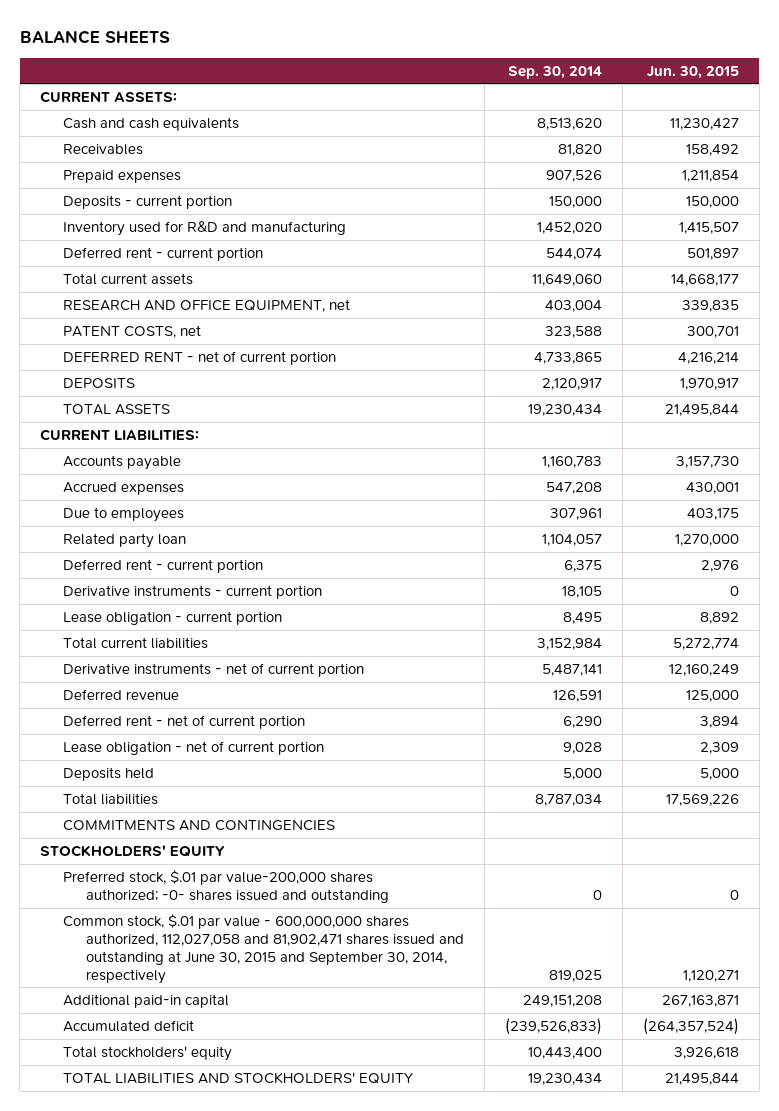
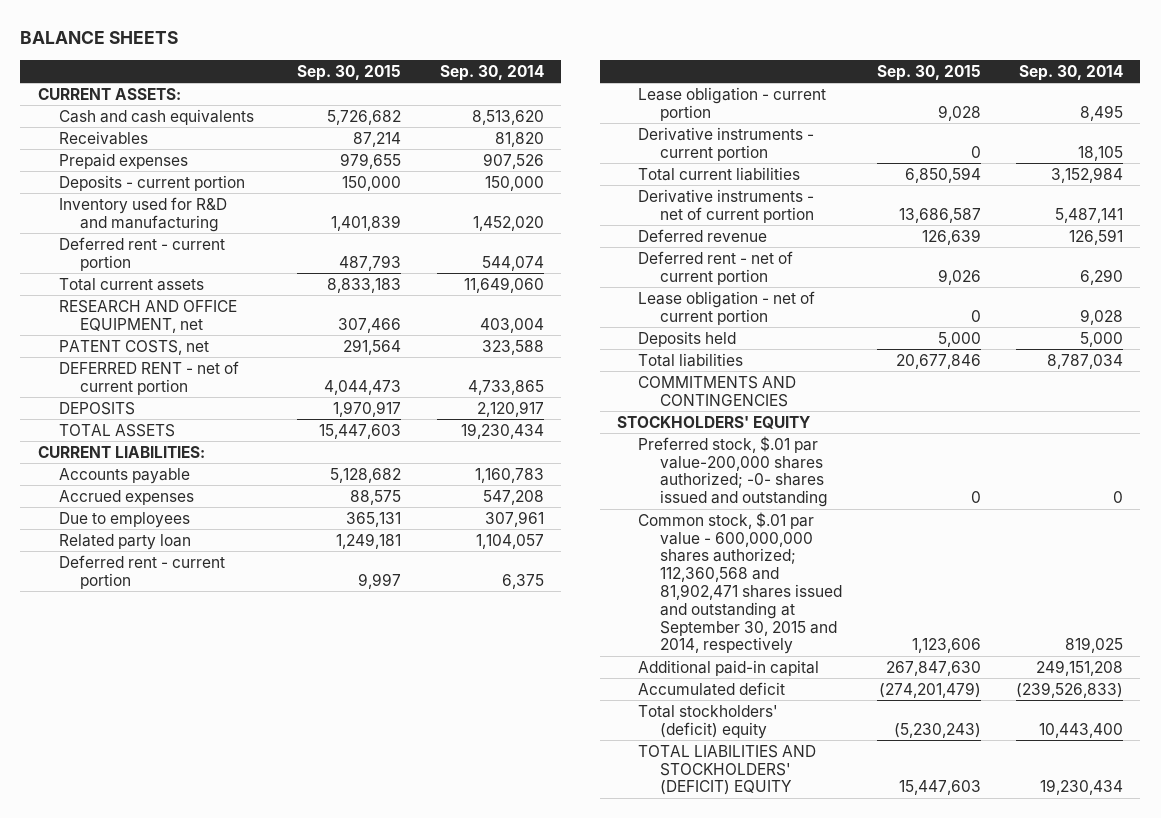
[647,65,740,79] Jun. 30, 2015 -> none
none -> [297,64,402,81] Sep. 30, 2015
[63,584,323,599] Derivative instruments - current portion -> [638,126,815,161] Derivative instruments - current portion
[63,913,465,984] Common stock, $.01 par value - 600,000,000 shares authorized, 112,027,058 and 81,902,471 shares issued and outstanding at June 30, 2015 and September 30, 2014, respectively -> [638,511,842,655] Common stock, $.01 par value - 600,000,000 shares authorized; 112,360,568 and 81,902,471 shares issued and outstanding at September 30, 2015 and 2014, respectively
[63,1045,233,1061] Total stockholders' equity -> [638,704,779,739] Total stockholders' (deficit) equity
[63,1071,414,1084] TOTAL LIABILITIES AND STOCKHOLDERS' EQUITY -> [638,744,817,796] TOTAL LIABILITIES AND STOCKHOLDERS' (DEFICIT) EQUITY

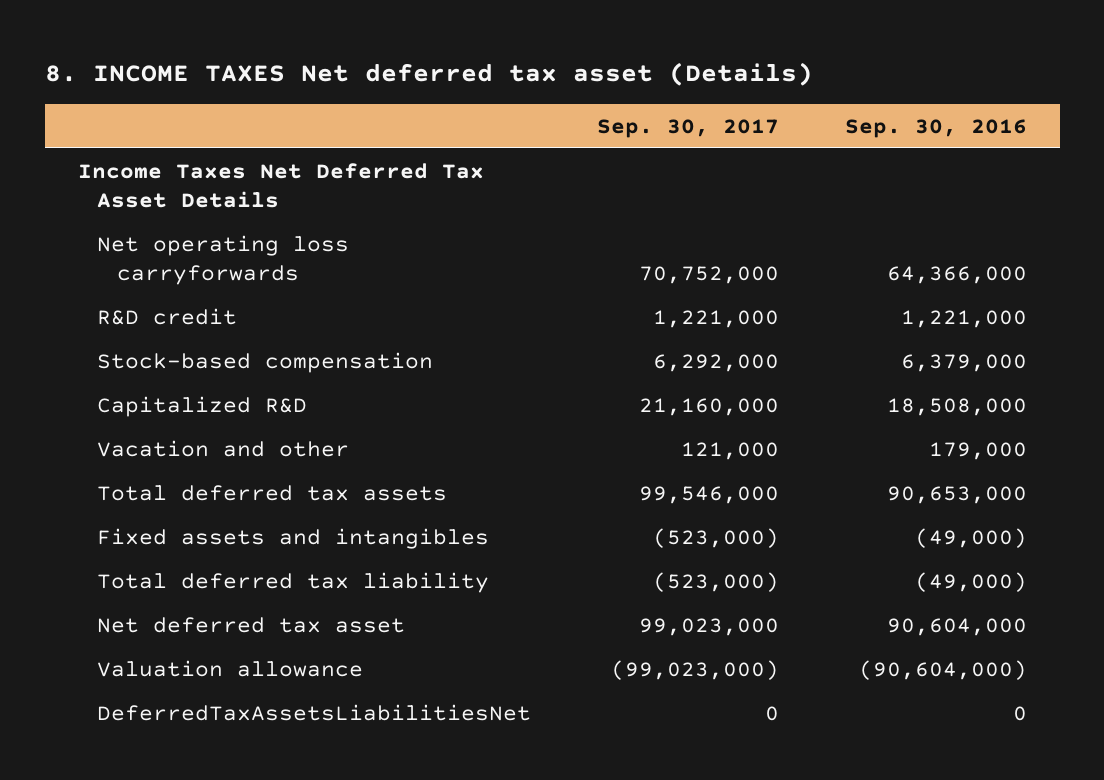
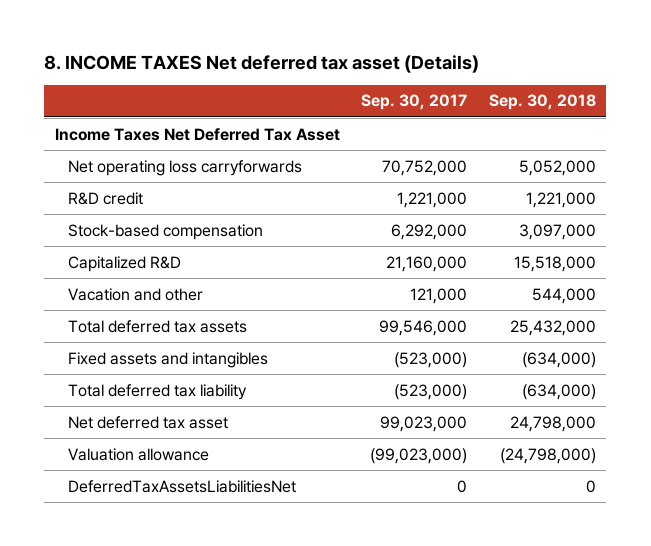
[844,118,1027,138] Sep. 30, 2016 -> none
none -> [488,94,596,111] Sep. 30, 2018
[77,162,484,209] Income Taxes Net Deferred Tax Asset Details -> [54,127,340,141] Income Taxes Net Deferred Tax Asset

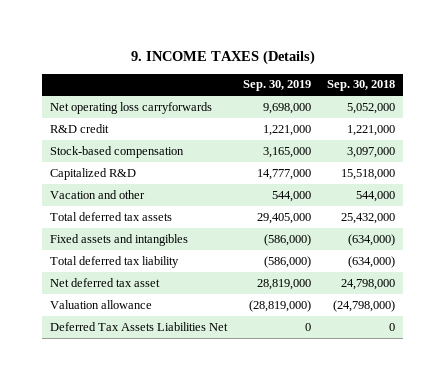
[44,54,480,73] 8. INCOME TAXES Net deferred tax asset (Details) -> [130,50,315,66] 9. INCOME TAXES (Details)
[361,94,468,111] Sep. 30, 2017 -> none
none -> [243,80,312,92] Sep. 30, 2019
[54,127,340,141] Income Taxes Net Deferred Tax Asset -> none
[67,479,296,493] DeferredTaxAssetsLiabilitiesNet -> [49,321,228,331] Deferred Tax Assets Liabilities Net

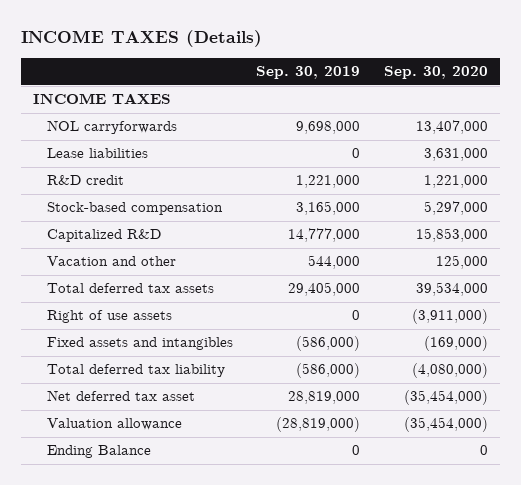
[130,50,315,66] 9. INCOME TAXES (Details) -> [21,30,263,48] INCOME TAXES (Details)
[327,80,396,92] Sep. 30, 2018 -> none
none -> [383,66,488,80] Sep. 30, 2020
none -> [33,93,172,105] INCOME TAXES
[49,101,212,114] Net operating loss carryforwards -> [46,120,177,135] NOL carryforwards
none -> [46,148,148,159] Lease liabilities
none -> [46,310,172,324] Right of use assets
[49,321,228,331] Deferred Tax Assets Liabilities Net -> [46,445,151,459] Ending Balance

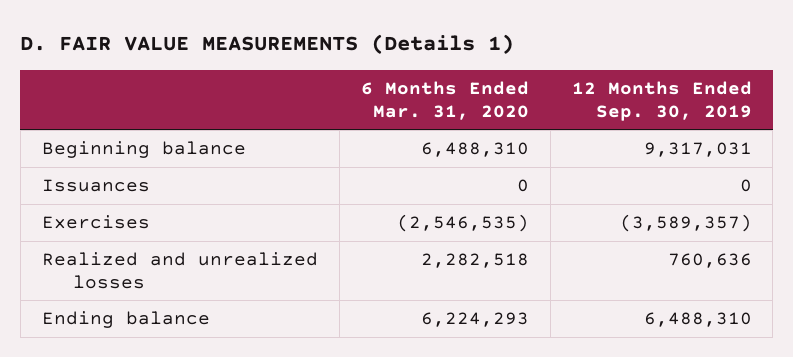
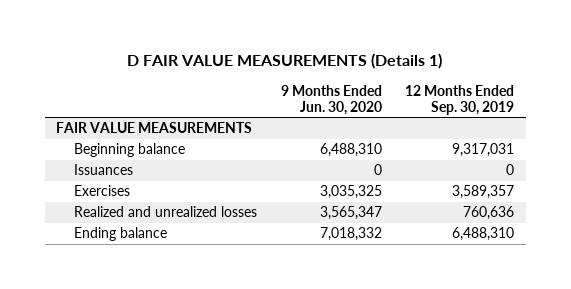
[20,34,515,55] D. FAIR VALUE MEASUREMENTS (Details 1) -> [127,53,443,70] D FAIR VALUE MEASUREMENTS (Details 1)
[360,80,529,120] 6 Months Ended Mar. 31, 2020 -> none
none -> [280,84,382,115] 9 Months Ended Jun. 30, 2020
none -> [56,122,253,134] FAIR VALUE MEASUREMENTS
[619,214,752,233] (3,589,357) -> [452,185,515,200] 3,589,357

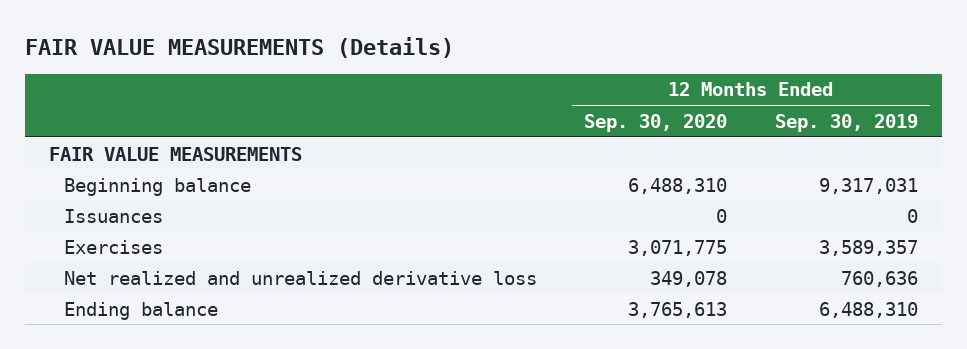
[127,53,443,70] D FAIR VALUE MEASUREMENTS (Details 1) -> [25,36,455,58] FAIR VALUE MEASUREMENTS (Details)
[280,84,382,115] 9 Months Ended Jun. 30, 2020 -> none
none -> [584,113,728,132] Sep. 30, 2020
[74,206,258,218] Realized and unrealized losses -> [63,270,537,285] Net realized and unrealized derivative loss

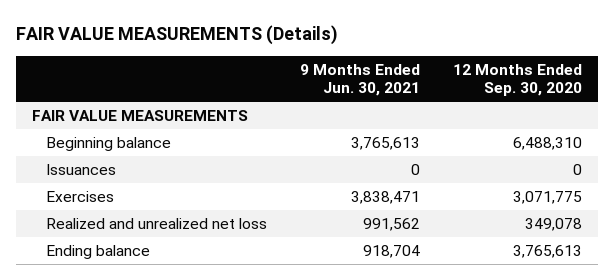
[774,113,918,132] Sep. 30, 2019 -> none
none -> [299,63,420,97] 9 Months Ended Jun. 30, 2021
[63,270,537,285] Net realized and unrealized derivative loss -> [45,217,267,229] Realized and unrealized net loss

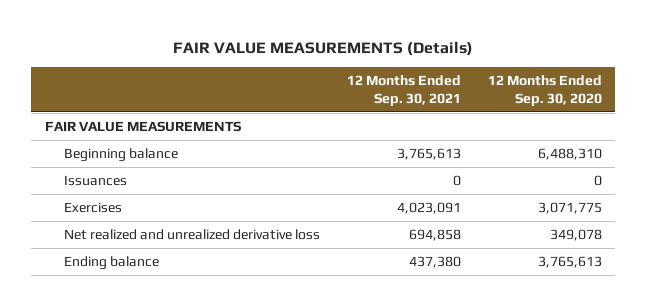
[299,63,420,97] 9 Months Ended Jun. 30, 2021 -> none
none -> [346,75,461,107] 12 Months Ended Sep. 30, 2021
[45,217,267,229] Realized and unrealized net loss -> [63,228,320,240] Net realized and unrealized derivative loss

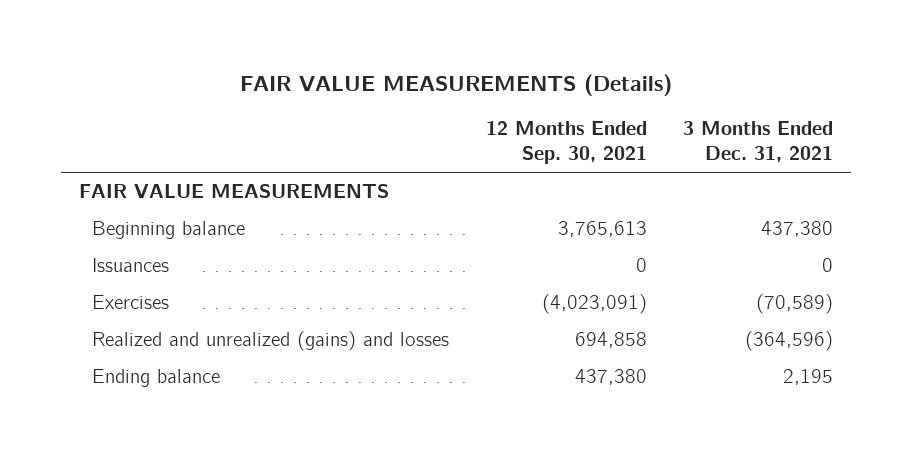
[487,75,602,107] 12 Months Ended Sep. 30, 2020 -> none
none -> [682,121,833,163] 3 Months Ended Dec. 31, 2021
[396,201,461,214] 4,023,091 -> [541,294,647,315] (4,023,091)
[63,228,320,240] Net realized and unrealized derivative loss -> [92,331,450,352] Realized and unrealized (gains) and losses

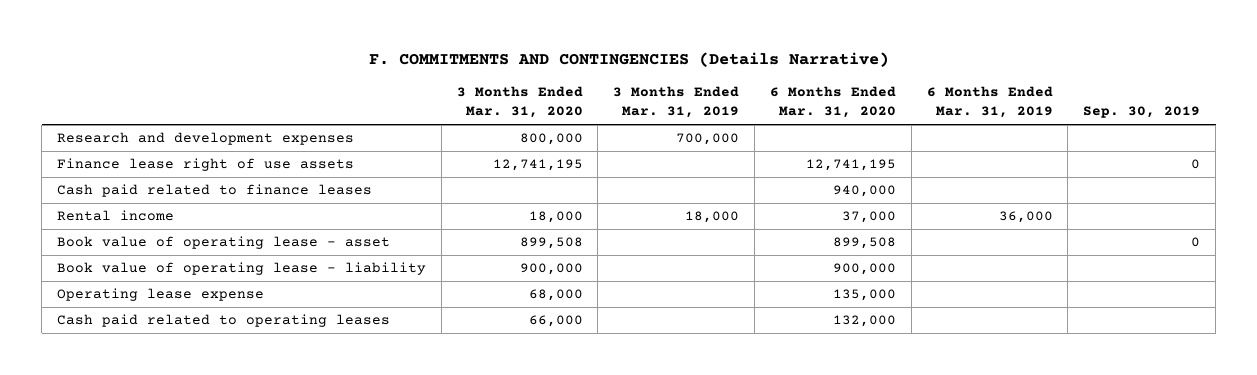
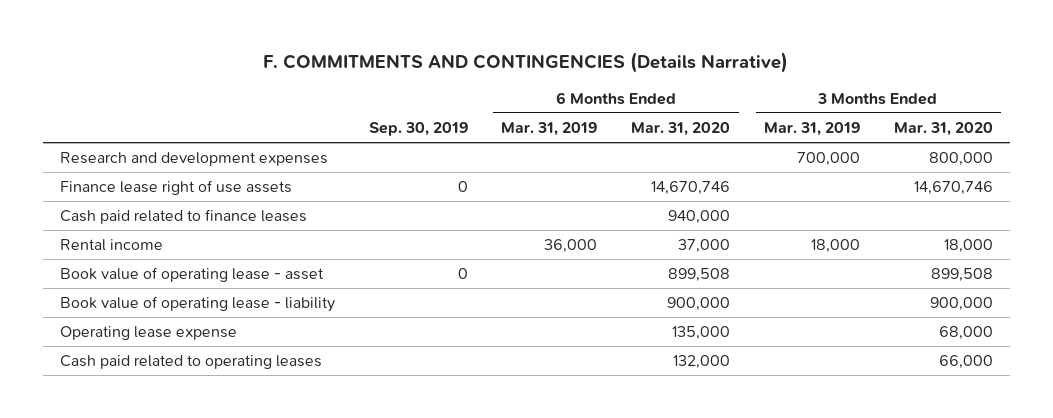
[492,159,583,172] 12,741,195 -> [913,181,993,196] 14,670,746
[805,159,896,172] 12,741,195 -> [651,181,731,196] 14,670,746

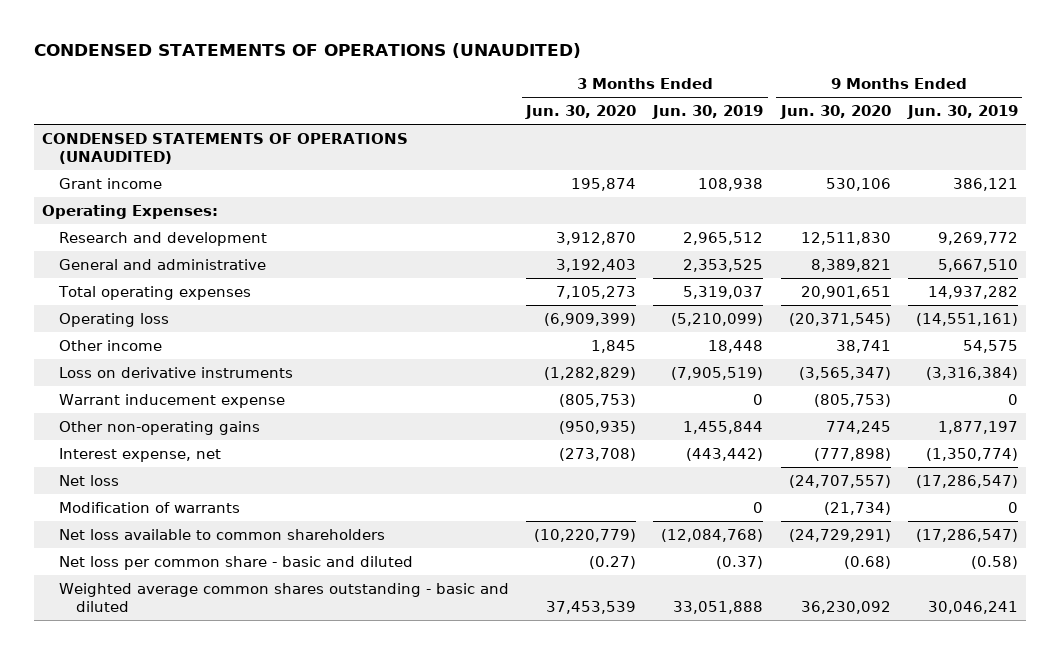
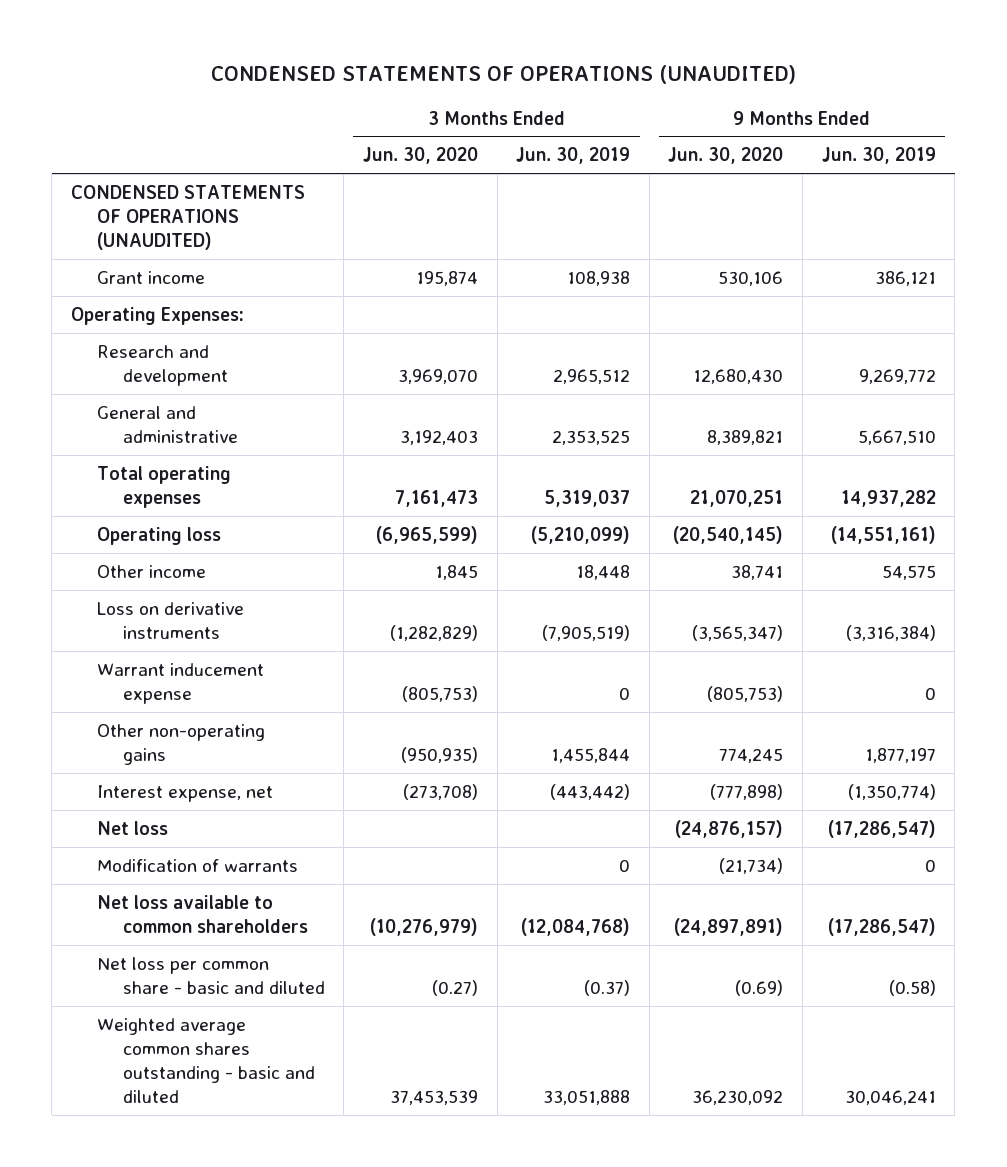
[556,231,637,245] 3,912,870 -> [398,368,479,384] 3,969,070
[800,231,891,245] 12,511,830 -> [693,368,784,384] 12,680,430
[556,285,637,299] 7,105,273 -> [395,489,479,507] 7,161,473
[800,285,891,299] 20,901,651 -> [690,489,784,507] 21,070,251
[544,312,637,326] (6,909,399) -> [376,525,479,544] (6,965,599)
[788,312,891,326] (20,371,545) -> [673,525,784,544] (20,540,145)
[788,474,891,488] (24,707,557) -> [675,819,784,838] (24,876,157)
[534,528,637,542] (10,220,779) -> [370,917,479,936] (10,276,979)
[788,528,891,542] (24,729,291) -> [674,917,784,936] (24,897,891)
[843,555,891,569] (0.68) -> [735,979,784,996] (0.69)

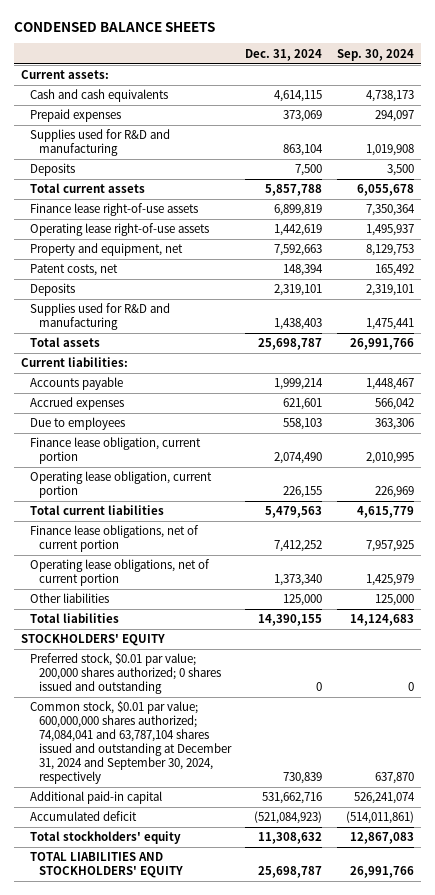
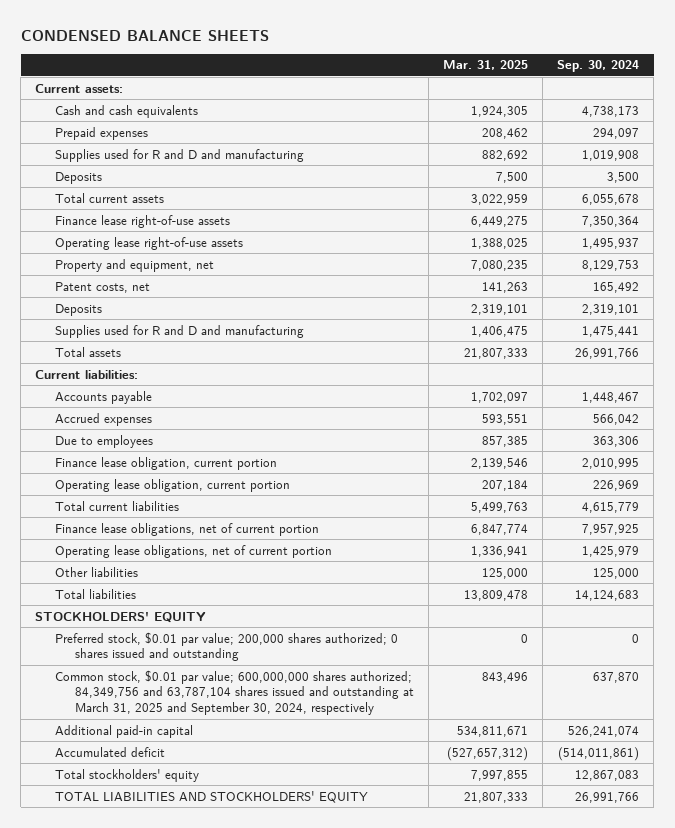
[245,48,323,61] Dec. 31, 2024 -> none
none -> [443,60,529,71] Mar. 31, 2025
[30,129,171,157] Supplies used for R&D and manufacturing -> [55,148,305,162] Supplies used for R and D and manufacturing
[30,303,171,331] Supplies used for R&D and manufacturing -> [55,324,305,338] Supplies used for R and D and manufacturing
[30,701,233,785] Common stock, $0.01 par value; 600,000,000 shares authorized; 74,084,041 and 63,787,104 shares issued and outstanding at December 31, 2024 and September 30, 2024, respectively -> [55,669,415,716] Common stock, $0.01 par value; 600,000,000 shares authorized; 84,349,756 and 63,787,104 shares issued and outstanding at March 31, 2025 and September 30, 2024, respectively

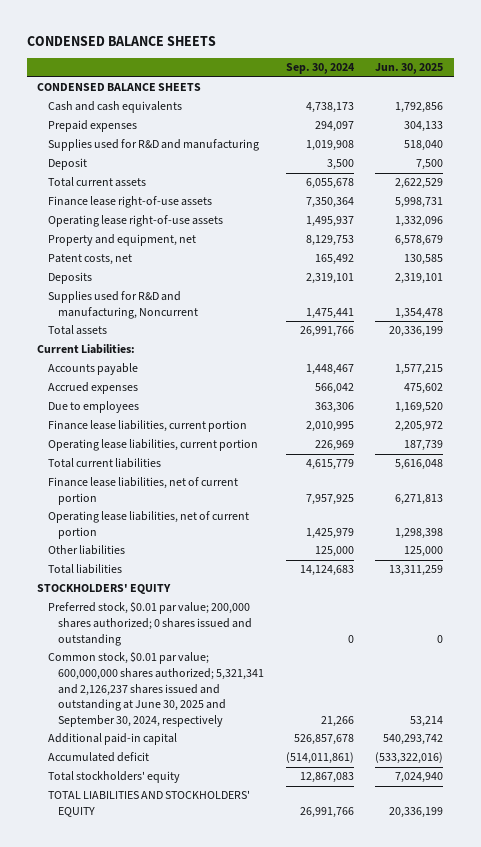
[443,60,529,71] Mar. 31, 2025 -> none
none -> [375,63,444,75] Jun. 30, 2025
[35,83,124,93] Current assets: -> none
none -> [37,83,202,92] CONDENSED BALANCE SHEETS
[55,148,305,162] Supplies used for R and D and manufacturing -> [47,139,259,152] Supplies used for R&D and manufacturing
[55,171,103,184] Deposits -> [47,158,87,171] Deposit
[55,324,305,338] Supplies used for R and D and manufacturing -> [47,291,199,320] Supplies used for R&D and manufacturing, Noncurrent
[35,369,139,379] Current liabilities: -> [37,344,136,355] Current Liabilities:
[55,456,278,470] Finance lease obligation, current portion -> [47,420,247,433] Finance lease liabilities, current portion
[55,478,291,492] Operating lease obligation, current portion -> [47,439,258,452] Operating lease liabilities, current portion
[55,522,320,536] Finance lease obligations, net of current portion -> [47,477,238,506] Finance lease liabilities, net of current portion
[55,544,333,558] Operating lease obligations, net of current portion -> [47,511,249,540] Operating lease liabilities, net of current portion
[55,669,415,716] Common stock, $0.01 par value; 600,000,000 shares authorized; 84,349,756 and 63,787,104 shares issued and outstanding at March 31, 2025 and September 30, 2024, respectively -> [47,652,265,727] Common stock, $0.01 par value; 600,000,000 shares authorized; 5,321,341 and 2,126,237 shares issued and outstanding at June 30, 2025 and September 30, 2024, respectively
[593,671,640,683] 637,870 -> [320,715,354,727] 21,266
[568,725,640,737] 526,241,074 -> [293,734,354,746] 526,857,678

